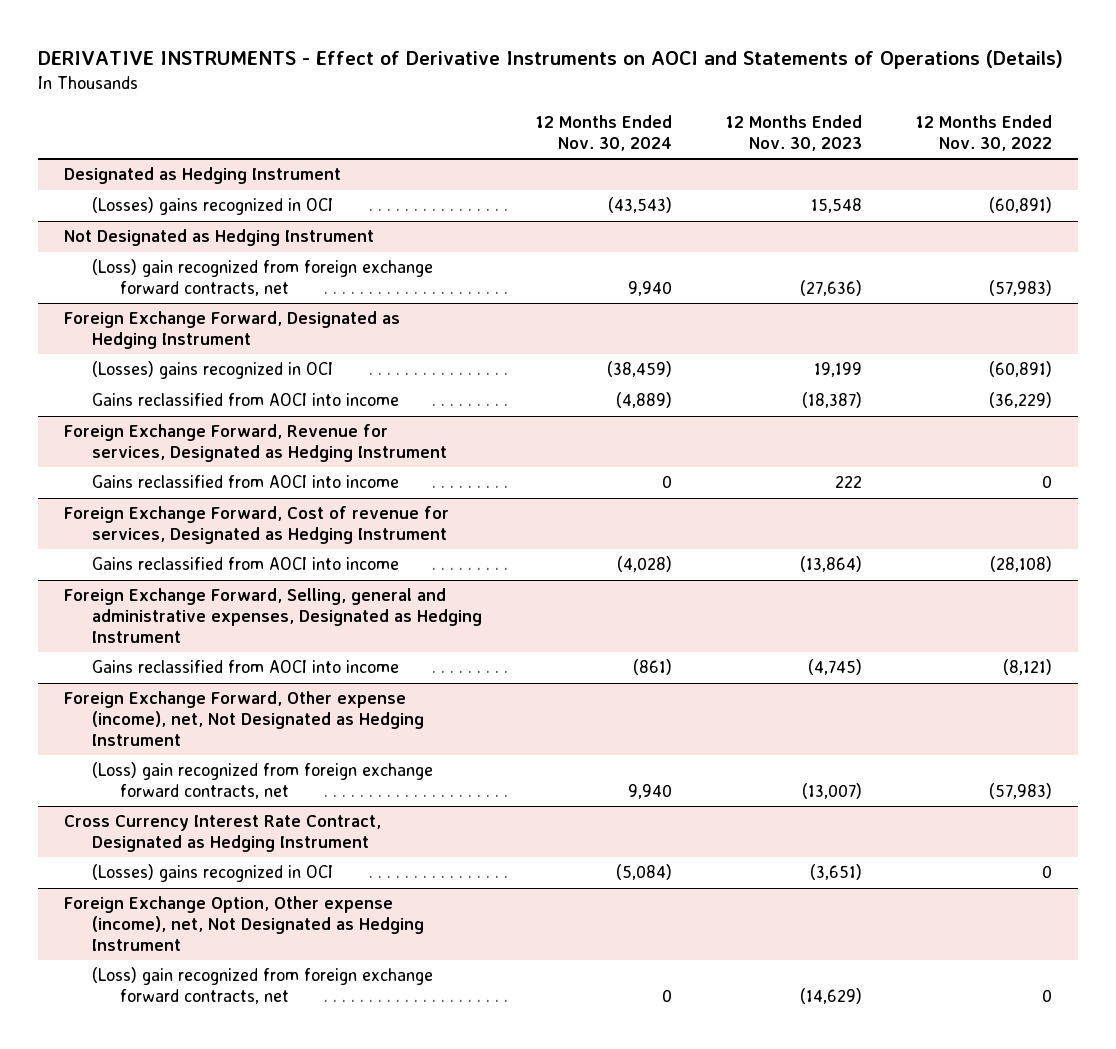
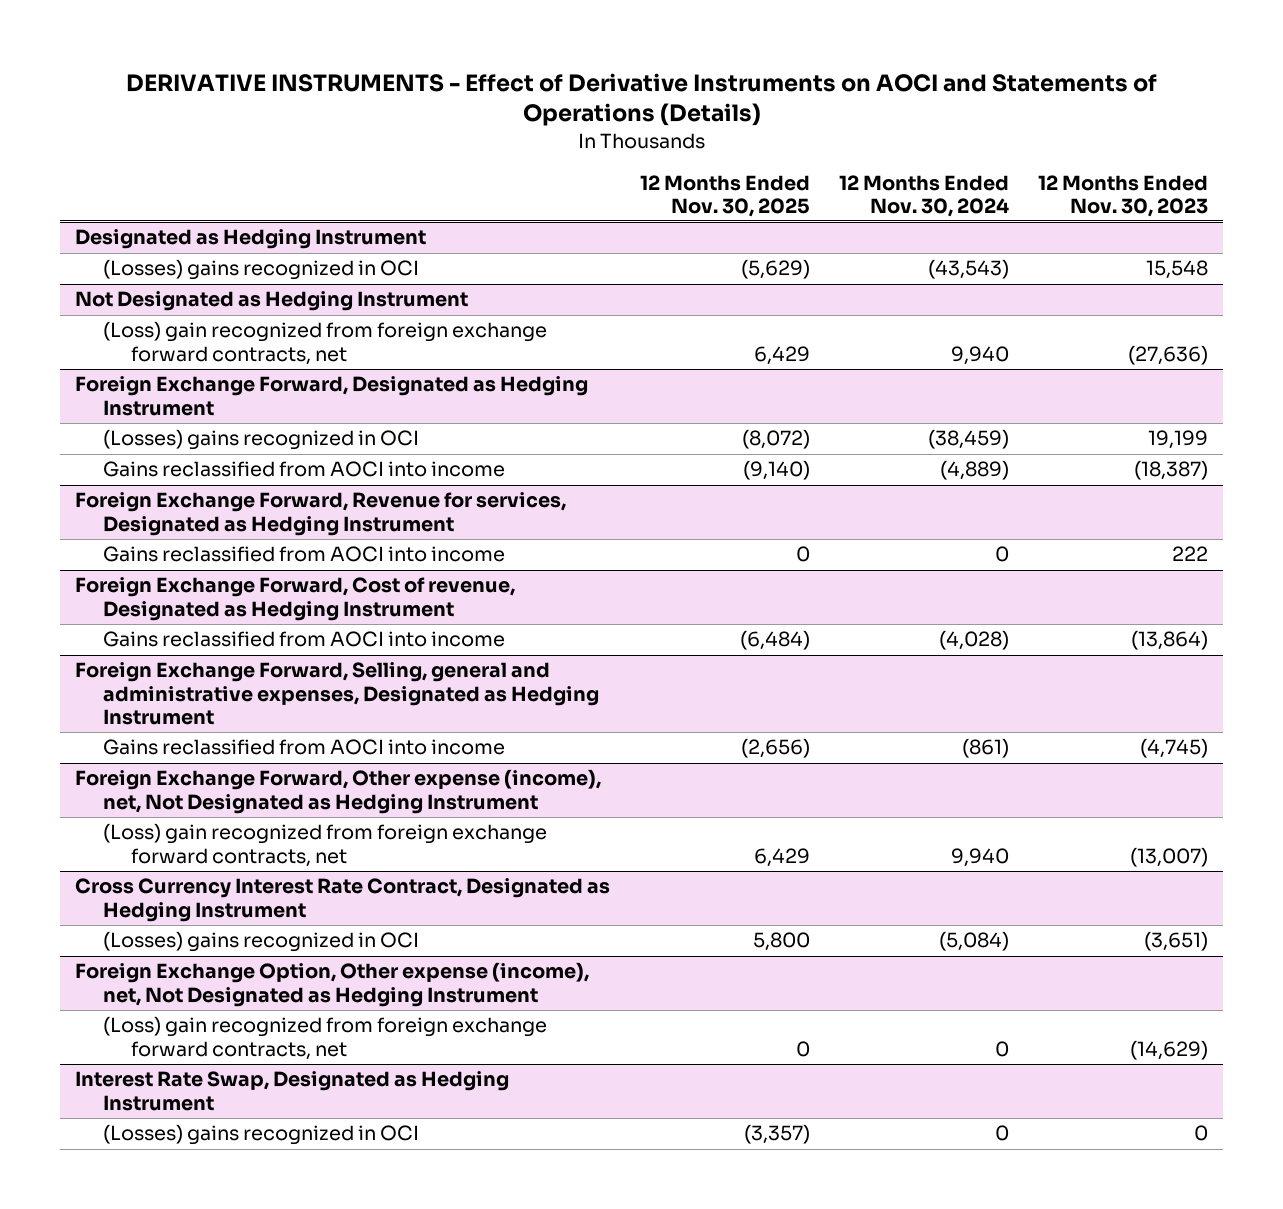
[914,115,1052,152] 12 Months Ended Nov. 30, 2022 -> none
none -> [639,174,810,217] 12 Months Ended Nov. 30, 2025
[64,506,450,545] Foreign Exchange Forward, Cost of revenue for services, Designated as Hedging Instrument -> [75,577,516,621] Foreign Exchange Forward, Cost of revenue, Designated as Hedging Instrument
none -> [75,1071,510,1111] Interest Rate Swap, Designated as Hedging Instrument
none -> [103,1124,420,1146] (Losses) gains recognized in OCI

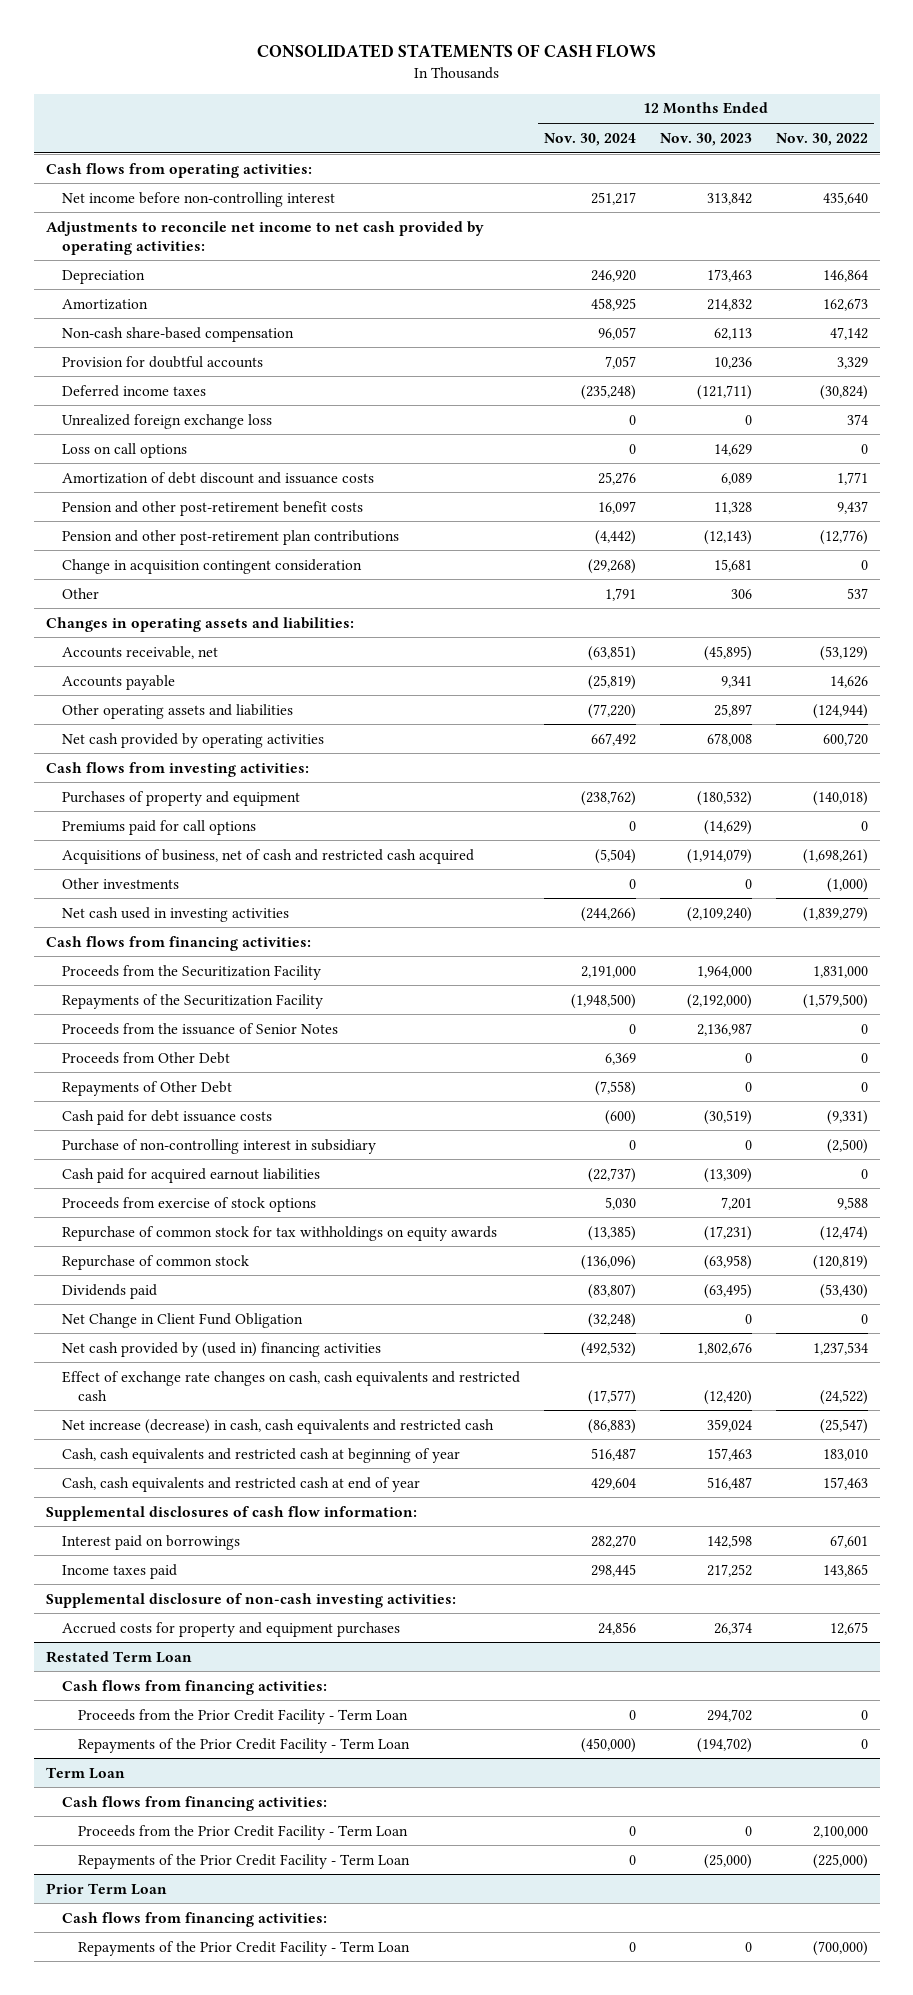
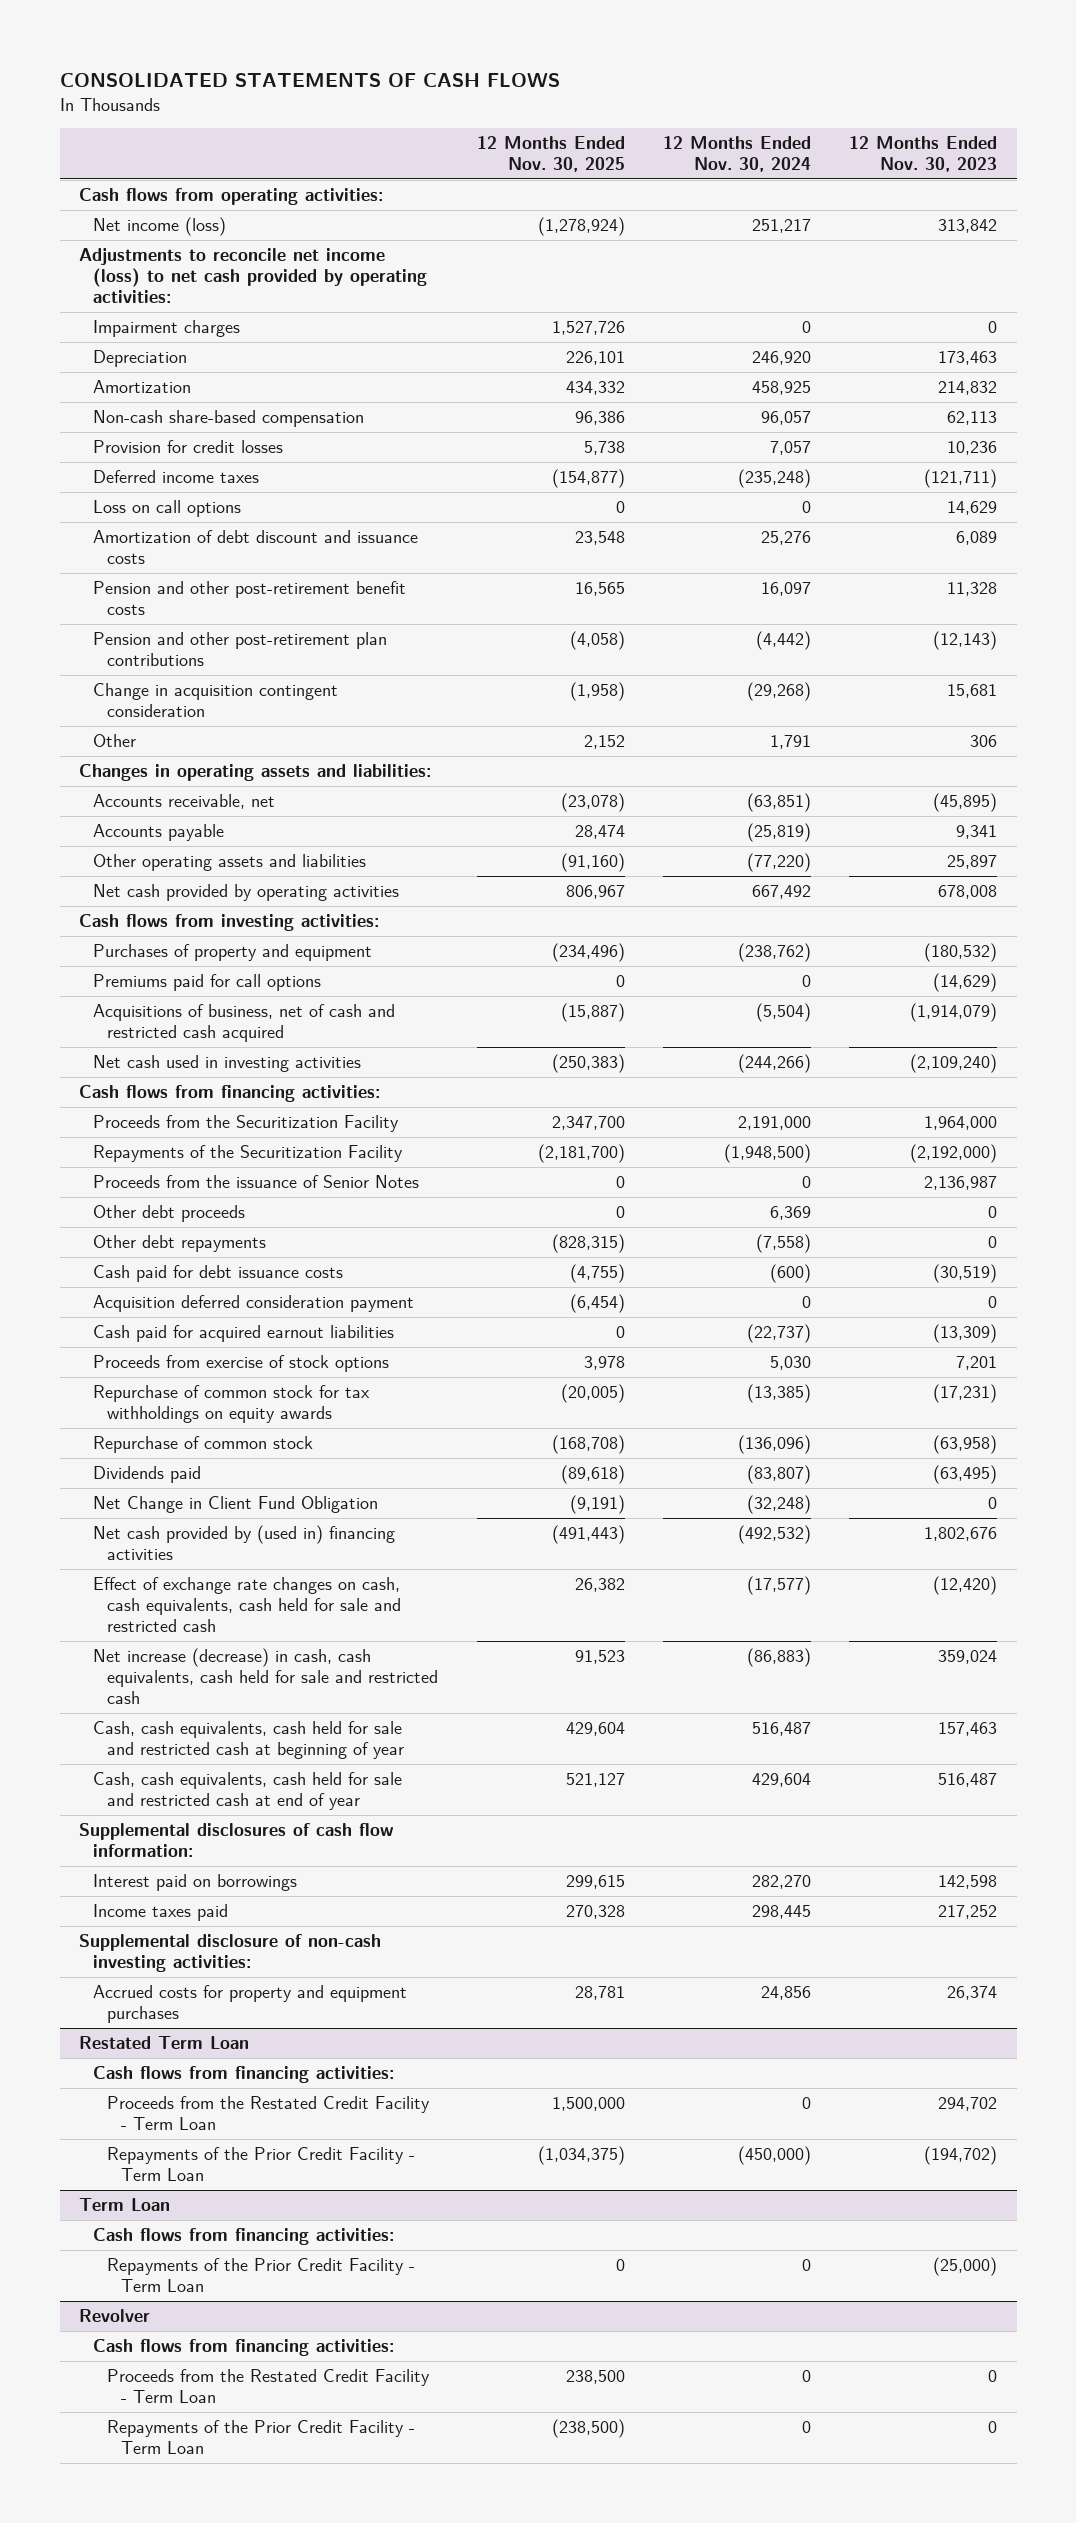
[775,132,868,146] Nov. 30, 2022 -> none
none -> [476,136,625,173] 12 Months Ended Nov. 30, 2025
[61,191,335,207] Net income before non-controlling interest -> [93,216,227,236] Net income (loss)
[45,220,484,255] Adjustments to reconcile net income to net cash provided by operating activities: -> [79,247,428,304] Adjustments to reconcile net income (loss) to net cash provided by operating activities:
none -> [93,319,241,337] Impairment charges
[61,355,263,368] Provision for doubtful accounts -> [93,439,284,453] Provision for credit losses
[61,413,272,429] Unrealized foreign exchange loss -> none
[61,877,179,889] Other investments -> none
[61,1051,230,1064] Proceeds from Other Debt -> [93,1204,246,1222] Other debt proceeds
[61,1080,232,1096] Repayments of Other Debt -> [93,1234,267,1252] Other debt repayments
[61,1138,376,1154] Purchase of non-controlling interest in subsidiary -> none
none -> [93,1294,415,1312] Acquisition deferred consideration payment
[61,1370,520,1401] Effect of exchange rate changes on cash, cash equivalents and restricted cash -> [93,1576,402,1633] Effect of exchange rate changes on cash, cash equivalents, cash held for sale and restricted cash
[61,1418,494,1434] Net increase (decrease) in cash, cash equivalents and restricted cash -> [93,1647,439,1705] Net increase (decrease) in cash, cash equivalents, cash held for sale and restricted cash
[61,1447,460,1463] Cash, cash equivalents and restricted cash at beginning of year -> [93,1720,405,1760] Cash, cash equivalents, cash held for sale and restricted cash at beginning of year
[61,1476,420,1492] Cash, cash equivalents and restricted cash at end of year -> [93,1771,403,1811] Cash, cash equivalents, cash held for sale and restricted cash at end of year
[78,1708,409,1724] Proceeds from the Prior Credit Facility - Term Loan -> [107,2095,431,2131] Proceeds from the Restated Credit Facility - Term Loan
[78,1824,409,1840] Proceeds from the Prior Credit Facility - Term Loan -> none
[45,1882,167,1895] Prior Term Loan -> none
none -> [79,2308,151,2322] Revolver
none -> [107,2368,431,2404] Proceeds from the Restated Credit Facility - Term Loan

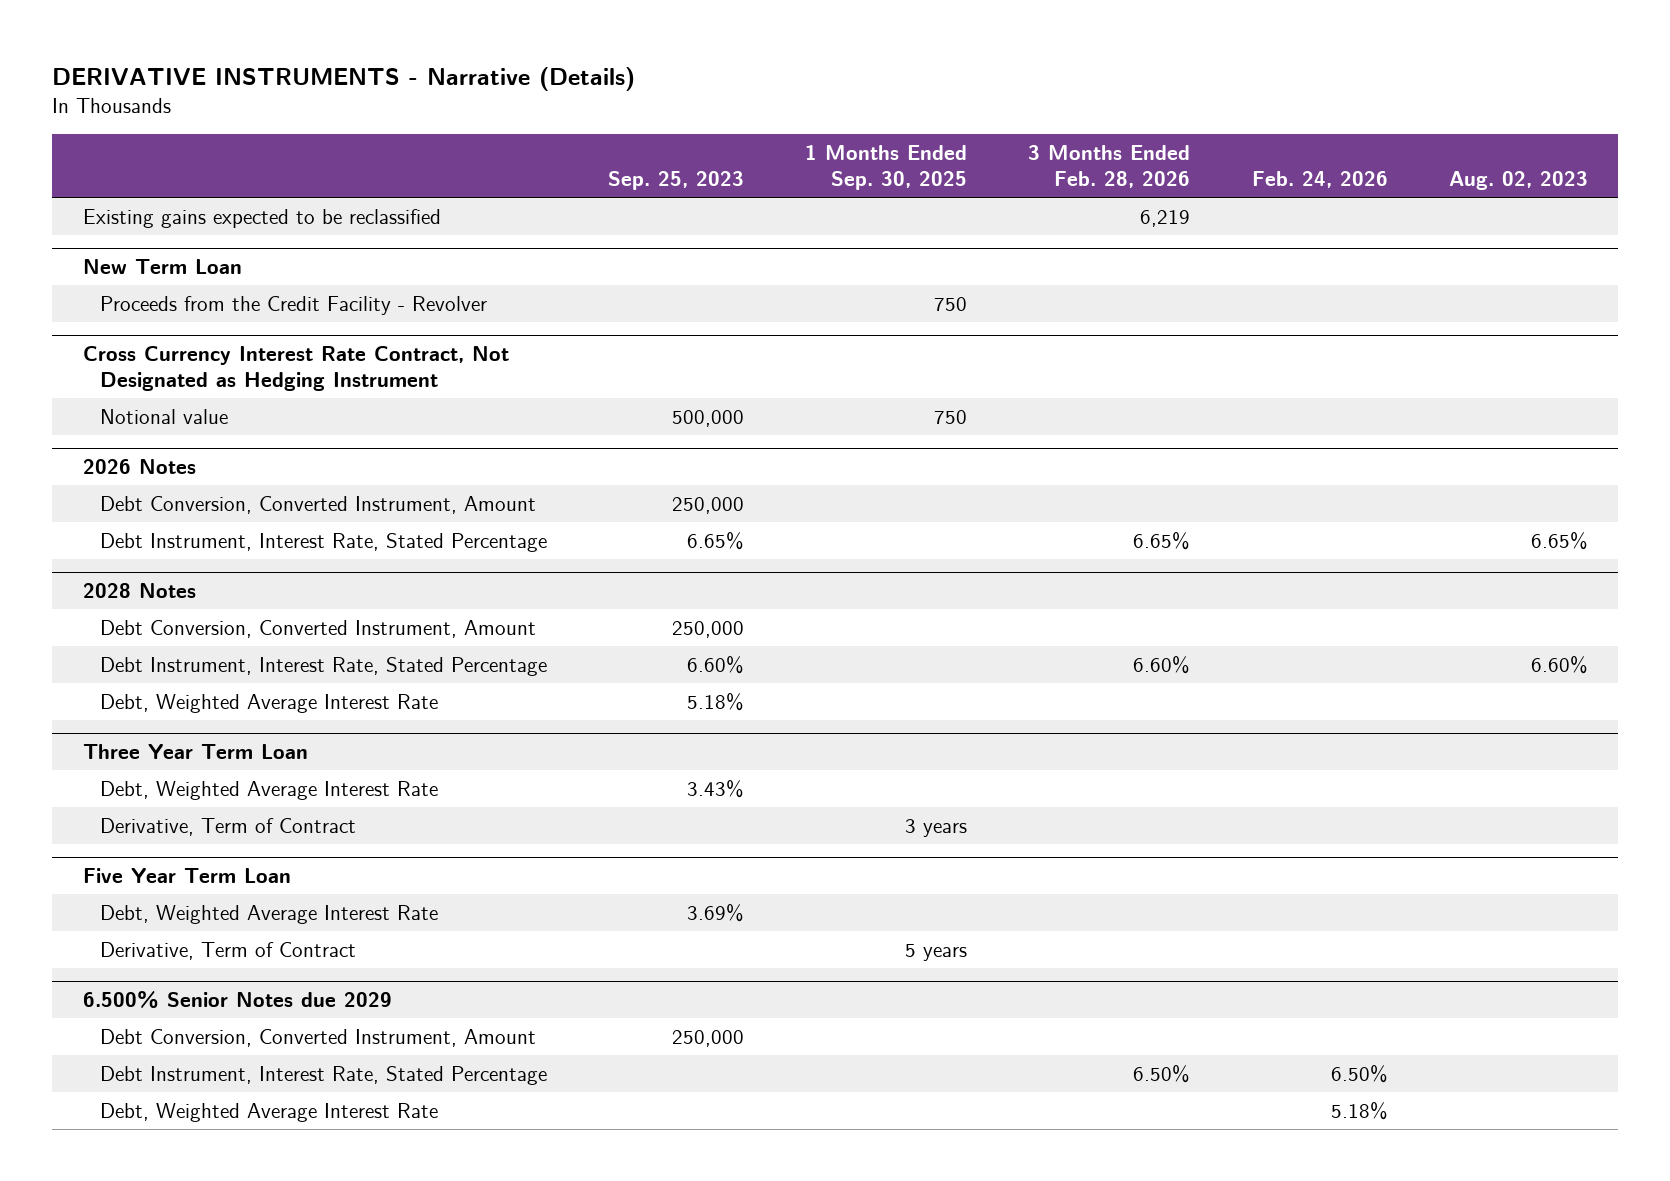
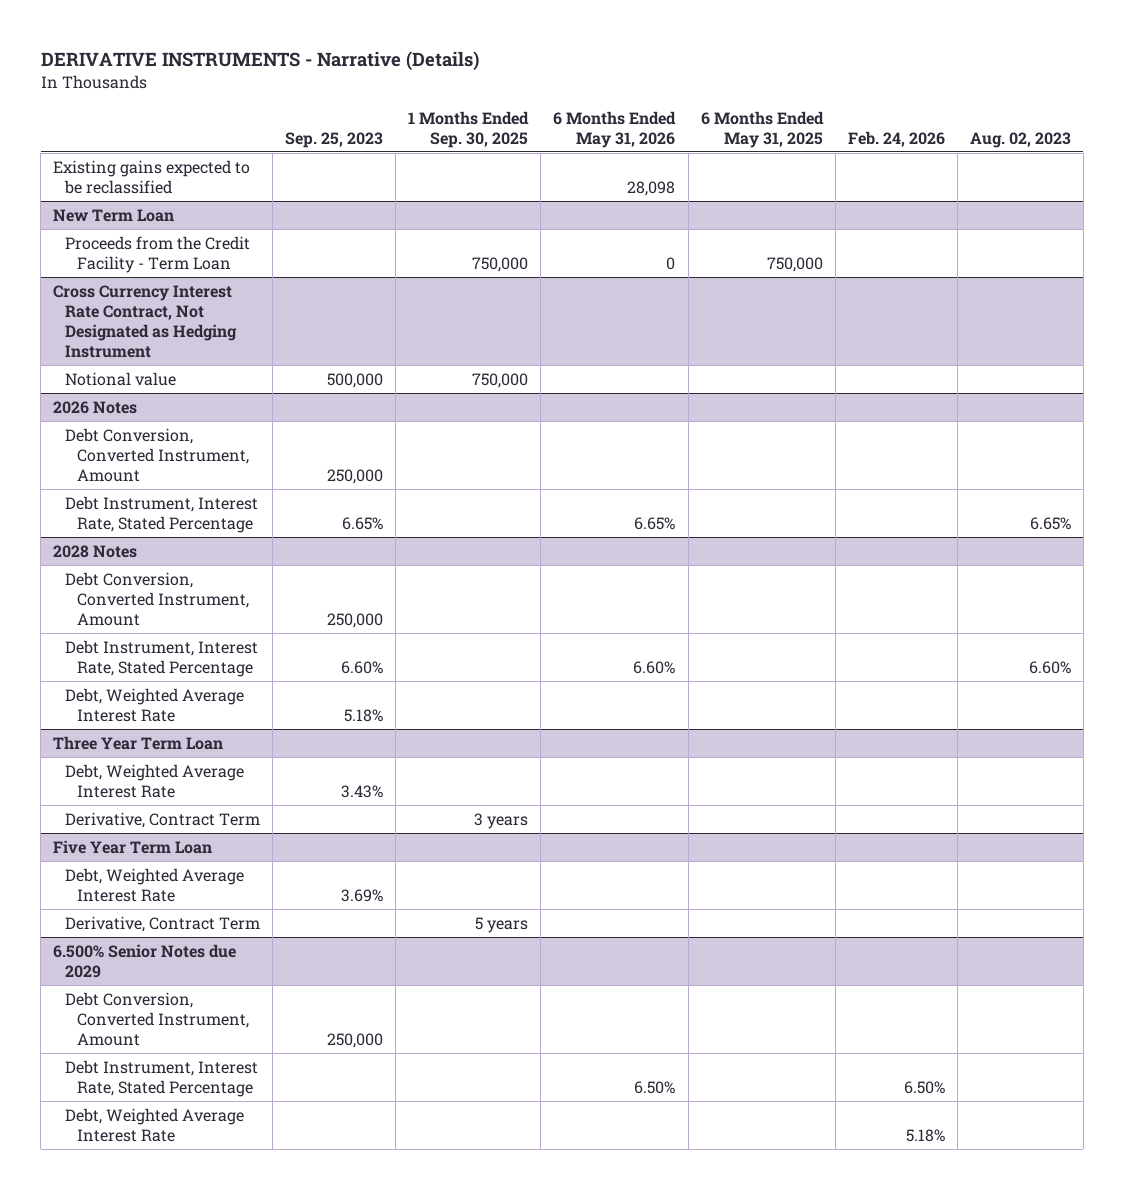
[1028,144,1191,188] 3 Months Ended Feb. 28, 2026 -> none
none -> [553,110,677,148] 6 Months Ended May 31, 2026
none -> [700,110,824,148] 6 Months Ended May 31, 2025
[100,296,488,316] Proceeds from the Credit Facility - Revolver -> [65,235,251,273] Proceeds from the Credit Facility - Term Loan
[934,297,968,312] 750 -> [472,256,529,272] 750,000
[934,410,968,425] 750 -> [472,372,529,388] 750,000
[100,818,357,837] Derivative, Term of Contract -> [65,811,261,828] Derivative, Contract Term
[100,942,357,961] Derivative, Term of Contract -> [65,915,261,932] Derivative, Contract Term

